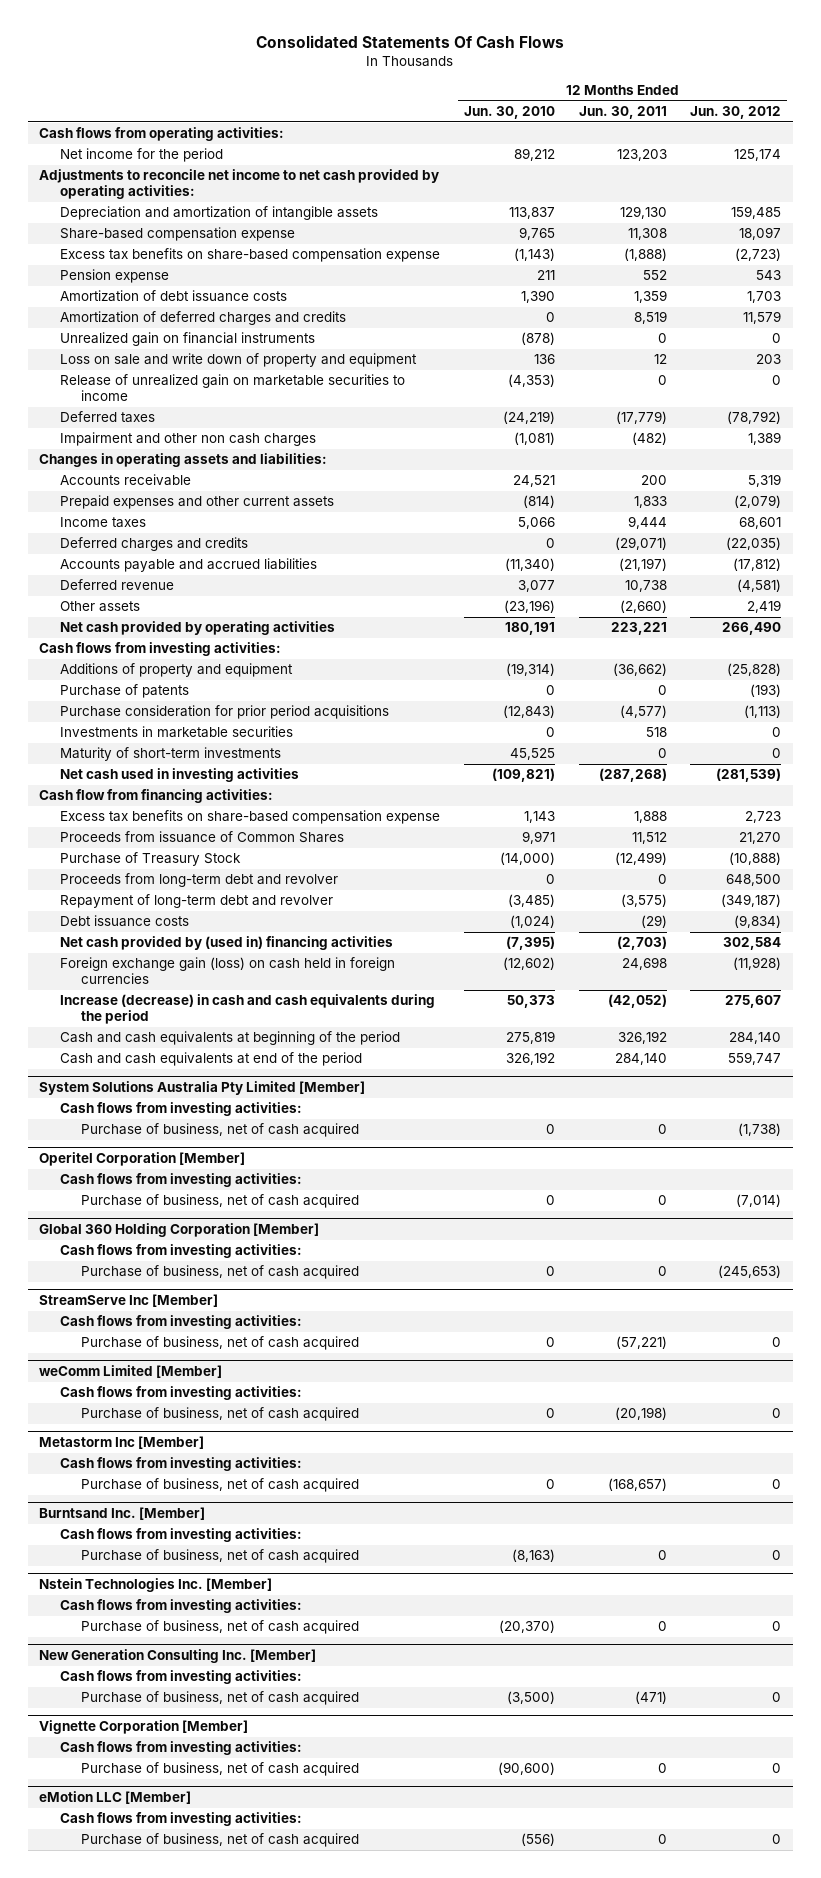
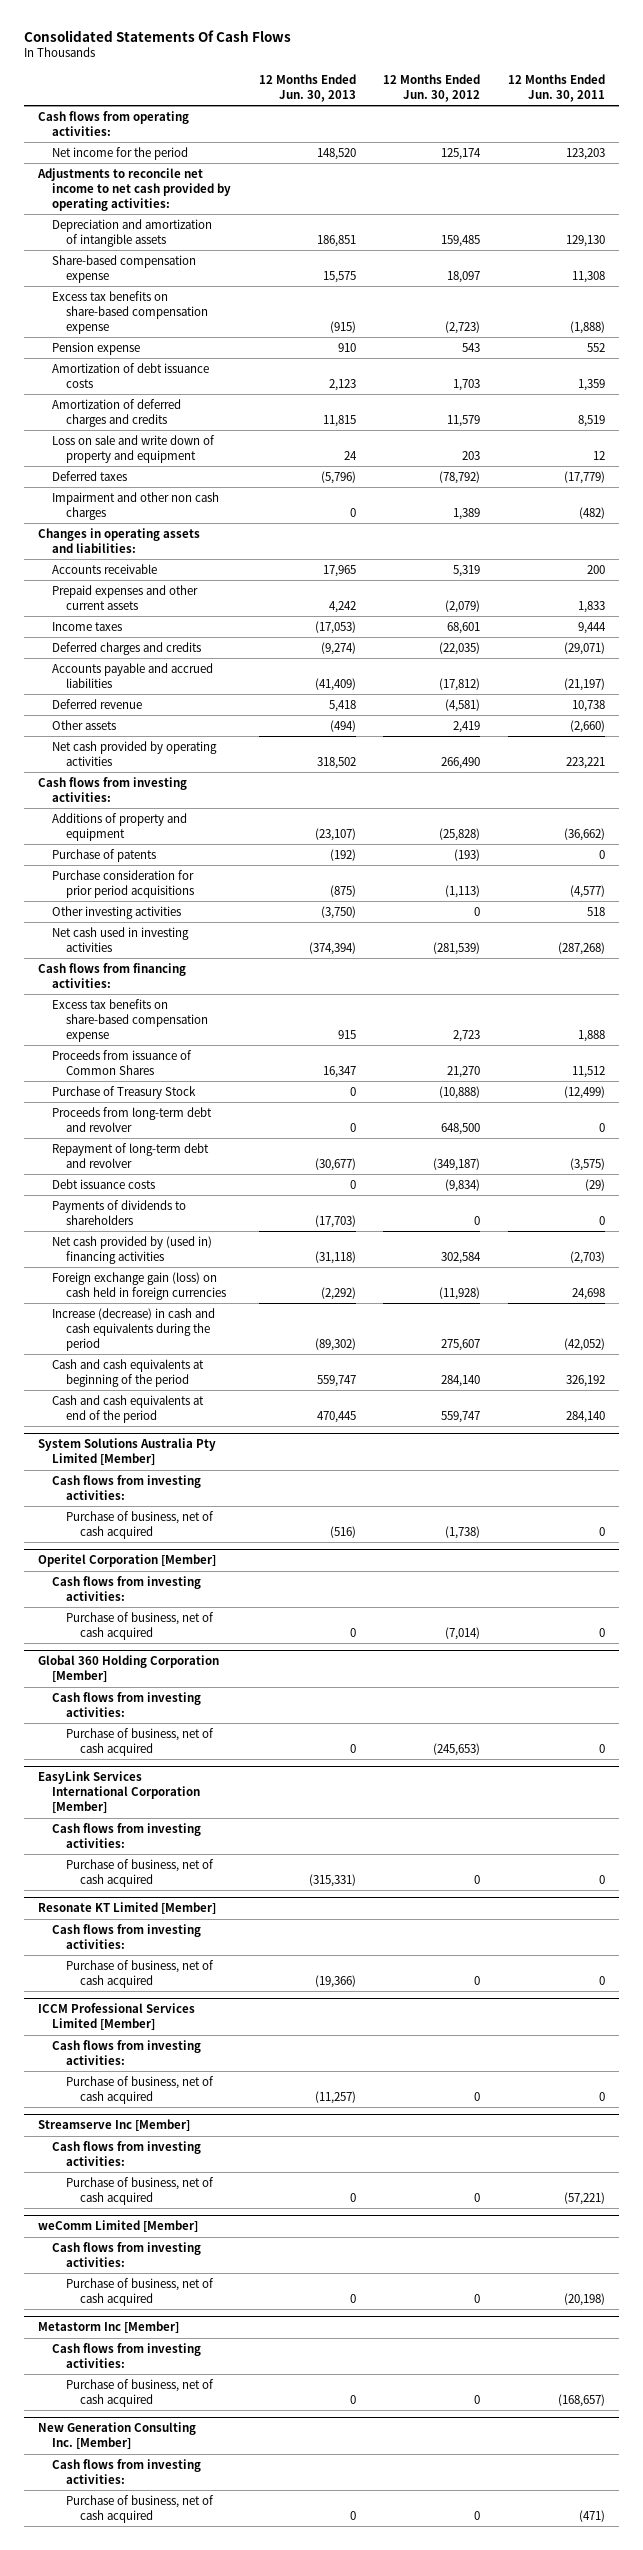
[463,105,555,119] Jun. 30, 2010 -> none
none -> [258,73,356,102] 12 Months Ended Jun. 30, 2013
[60,332,316,347] Unrealized gain on financial instruments -> none
[60,374,406,402] Release of unrealized gain on marketable securities to income -> none
[60,747,282,762] Maturity of short-term investments -> none
[60,726,294,739] Investments in marketable securities -> [51,905,181,919] Other investing activities
[39,789,274,804] Cash flow from financing activities: -> [37,962,186,988] Cash flows from financing activities:
none -> [51,1199,186,1225] Payments of dividends to shareholders
[39,1294,219,1308] StreamServe Inc [Member] -> none
none -> [37,1771,200,1814] EasyLink Services International Corporation [Member]
none -> [65,1858,214,1887] Purchase of business, net of cash acquired
none -> [37,1902,216,1915] Resonate KT Limited [Member]
none -> [51,1923,201,1949] Cash flows from investing activities:
none -> [65,1959,214,1988] Purchase of business, net of cash acquired
none -> [37,2003,195,2031] ICCM Professional Services Limited [Member]
none -> [51,2039,201,2065] Cash flows from investing activities:
none -> [65,2075,214,2104] Purchase of business, net of cash acquired
none -> [37,2119,190,2132] Streamserve Inc [Member]
none -> [51,2140,201,2166] Cash flows from investing activities:
[39,1507,206,1521] Burntsand Inc. [Member] -> none
[60,1528,303,1543] Cash flows from investing activities: -> none
[81,1549,360,1564] Purchase of business, net of cash acquired -> none
[39,1578,273,1593] Nstein Technologies Inc. [Member] -> none
[60,1599,303,1614] Cash flows from investing activities: -> none
[81,1620,360,1635] Purchase of business, net of cash acquired -> none
[39,1720,249,1735] Vignette Corporation [Member] -> none
[60,1741,303,1756] Cash flows from investing activities: -> none
[81,1762,360,1777] Purchase of business, net of cash acquired -> none
[39,1791,192,1805] eMotion LLC [Member] -> none
[60,1812,303,1827] Cash flows from investing activities: -> none
[81,1833,360,1848] Purchase of business, net of cash acquired -> none

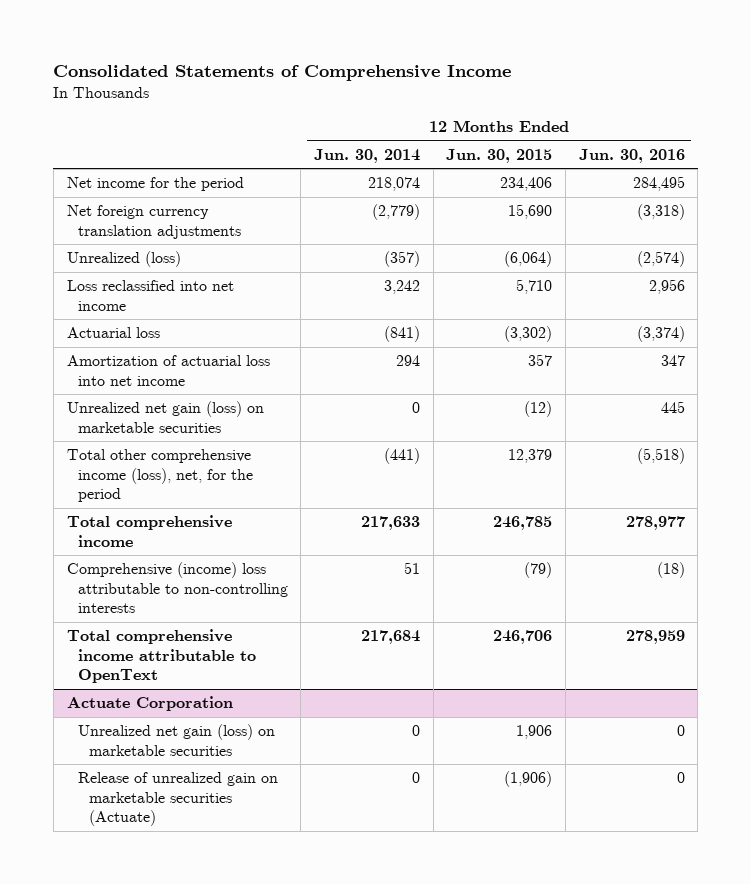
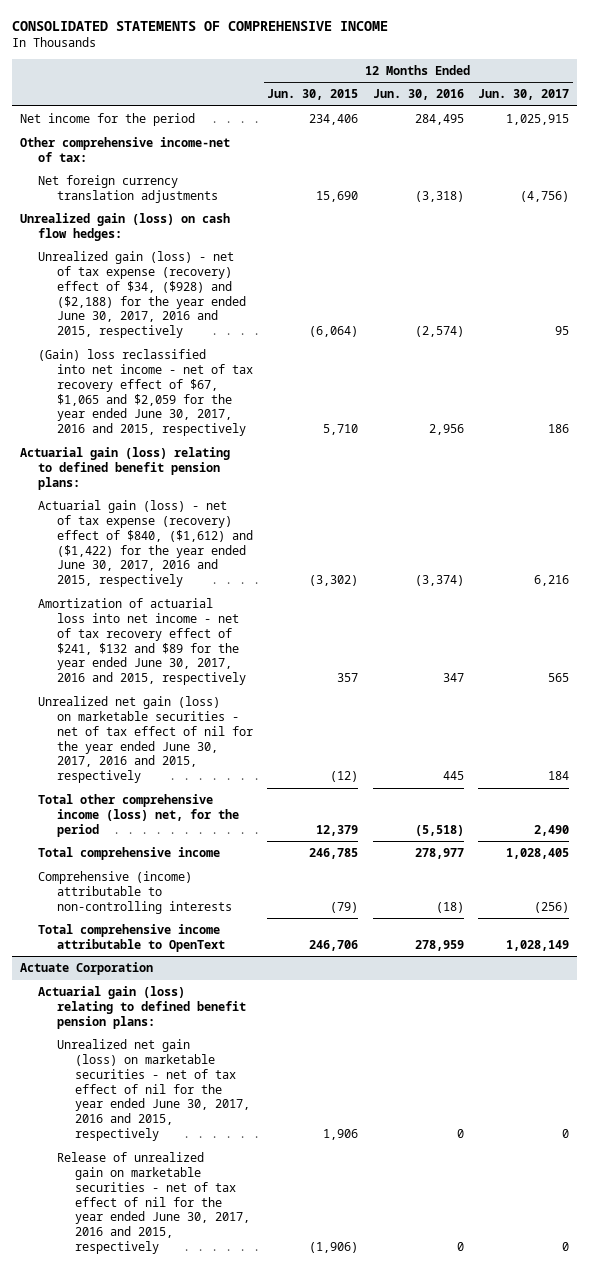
[53,64,512,81] Consolidated Statements of Comprehensive Income -> [12,20,389,31] CONSOLIDATED STATEMENTS OF COMPREHENSIVE INCOME
[313,148,420,163] Jun. 30, 2014 -> none
none -> [478,89,570,101] Jun. 30, 2017
none -> [19,137,230,162] Other comprehensive income-net of tax:
none -> [19,213,230,241] Unrealized gain (loss) on cash flow hedges:
[66,251,181,268] Unrealized (loss) -> [38,251,246,339] Unrealized gain (loss) - net of tax expense (recovery) effect of $34, ($928) and ($2,188) for the year ended June 30, 2017, 2016 and 2015, respectively
[66,280,234,311] Loss reclassified into net income -> [38,349,253,437] (Gain) loss reclassified into net income - net of tax recovery effect of $67, $1,065 and $2,059 for the year ended June 30, 2017, 2016 and 2015, respectively
none -> [19,447,230,490] Actuarial gain (loss) relating to defined benefit pension plans:
[66,327,160,339] Actuarial loss -> [38,500,253,588] Actuarial gain (loss) - net of tax expense (recovery) effect of $840, ($1,612) and ($1,422) for the year ended June 30, 2017, 2016 and 2015, respectively
[66,355,270,386] Amortization of actuarial loss into net income -> [38,598,246,686] Amortization of actuarial loss into net income - net of tax recovery effect of $241, $132 and $89 for the year ended June 30, 2017, 2016 and 2015, respectively
[66,401,264,433] Unrealized net gain (loss) on marketable securities -> [38,696,253,784] Unrealized net gain (loss) on marketable securities - net of tax effect of nil for the year ended June 30, 2017, 2016 and 2015, respectively
[66,449,253,503] Total other comprehensive income (loss), net, for the period -> [38,794,239,837] Total other comprehensive income (loss) net, for the period
[66,562,288,614] Comprehensive (income) loss attributable to non-controlling interests -> [38,871,232,914] Comprehensive (income) attributable to non-controlling interests
none -> [38,986,246,1029] Actuarial gain (loss) relating to defined benefit pension plans:
[77,724,275,756] Unrealized net gain (loss) on marketable securities -> [56,1039,251,1142] Unrealized net gain (loss) on marketable securities - net of tax effect of nil for the year ended June 30, 2017, 2016 and 2015, respectively
[77,772,278,827] Release of unrealized gain on marketable securities (Actuate) -> [56,1152,251,1255] Release of unrealized gain on marketable securities - net of tax effect of nil for the year ended June 30, 2017, 2016 and 2015, respectively

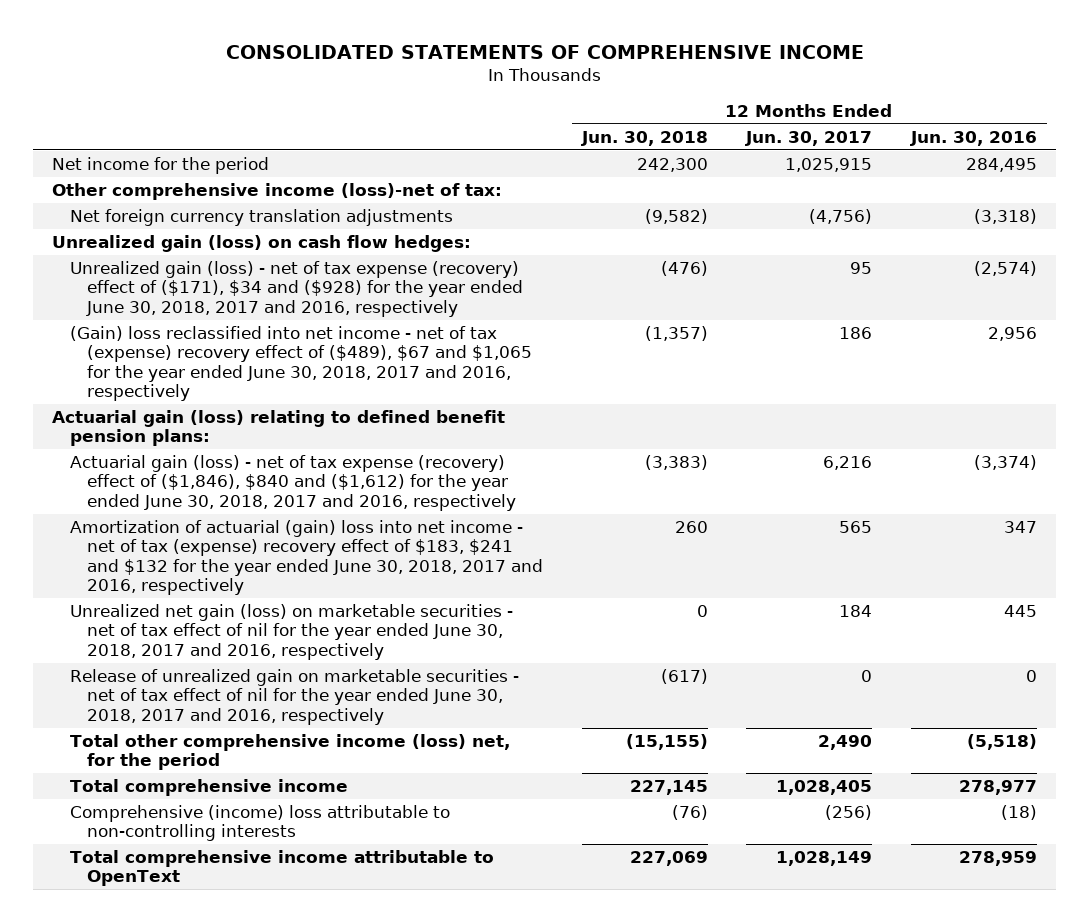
[267,89,359,101] Jun. 30, 2015 -> none
none -> [580,130,708,146] Jun. 30, 2018
[19,137,230,162] Other comprehensive income-net of tax: -> [52,183,503,201] Other comprehensive income (loss)-net of tax:
[38,251,246,339] Unrealized gain (loss) - net of tax expense (recovery) effect of $34, ($928) and ($2,188) for the year ended June 30, 2017, 2016 and 2015, respectively -> [69,261,524,317] Unrealized gain (loss) - net of tax expense (recovery) effect of ($171), $34 and ($928) for the year ended June 30, 2018, 2017 and 2016, respectively
[38,349,253,437] (Gain) loss reclassified into net income - net of tax recovery effect of $67, $1,065 and $2,059 for the year ended June 30, 2017, 2016 and 2015, respectively -> [69,326,533,402] (Gain) loss reclassified into net income - net of tax (expense) recovery effect of ($489), $67 and $1,065 for the year ended June 30, 2018, 2017 and 2016, respectively
[38,500,253,588] Actuarial gain (loss) - net of tax expense (recovery) effect of $840, ($1,612) and ($1,422) for the year ended June 30, 2017, 2016 and 2015, respectively -> [69,455,517,511] Actuarial gain (loss) - net of tax expense (recovery) effect of ($1,846), $840 and ($1,612) for the year ended June 30, 2018, 2017 and 2016, respectively
[38,598,246,686] Amortization of actuarial loss into net income - net of tax recovery effect of $241, $132 and $89 for the year ended June 30, 2017, 2016 and 2015, respectively -> [69,520,544,596] Amortization of actuarial (gain) loss into net income - net of tax (expense) recovery effect of $183, $241 and $132 for the year ended June 30, 2018, 2017 and 2016, respectively
[38,696,253,784] Unrealized net gain (loss) on marketable securities - net of tax effect of nil for the year ended June 30, 2017, 2016 and 2015, respectively -> [69,604,513,660] Unrealized net gain (loss) on marketable securities - net of tax effect of nil for the year ended June 30, 2018, 2017 and 2016, respectively
none -> [69,669,519,725] Release of unrealized gain on marketable securities - net of tax effect of nil for the year ended June 30, 2018, 2017 and 2016, respectively
[38,871,232,914] Comprehensive (income) attributable to non-controlling interests -> [69,805,450,842] Comprehensive (income) loss attributable to non-controlling interests
[19,962,153,976] Actuate Corporation -> none
[38,986,246,1029] Actuarial gain (loss) relating to defined benefit pension plans: -> none
[56,1039,251,1142] Unrealized net gain (loss) on marketable securities - net of tax effect of nil for the year ended June 30, 2017, 2016 and 2015, respectively -> none
[56,1152,251,1255] Release of unrealized gain on marketable securities - net of tax effect of nil for the year ended June 30, 2017, 2016 and 2015, respectively -> none

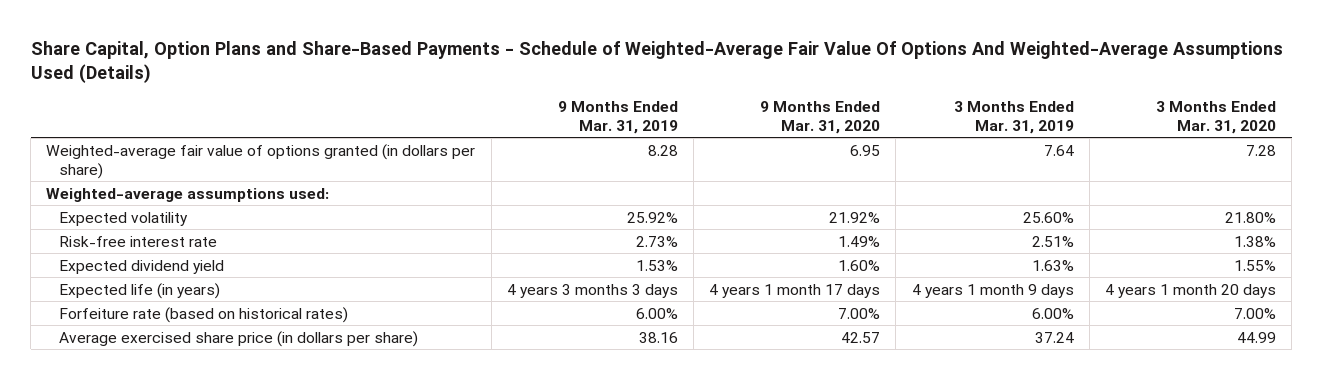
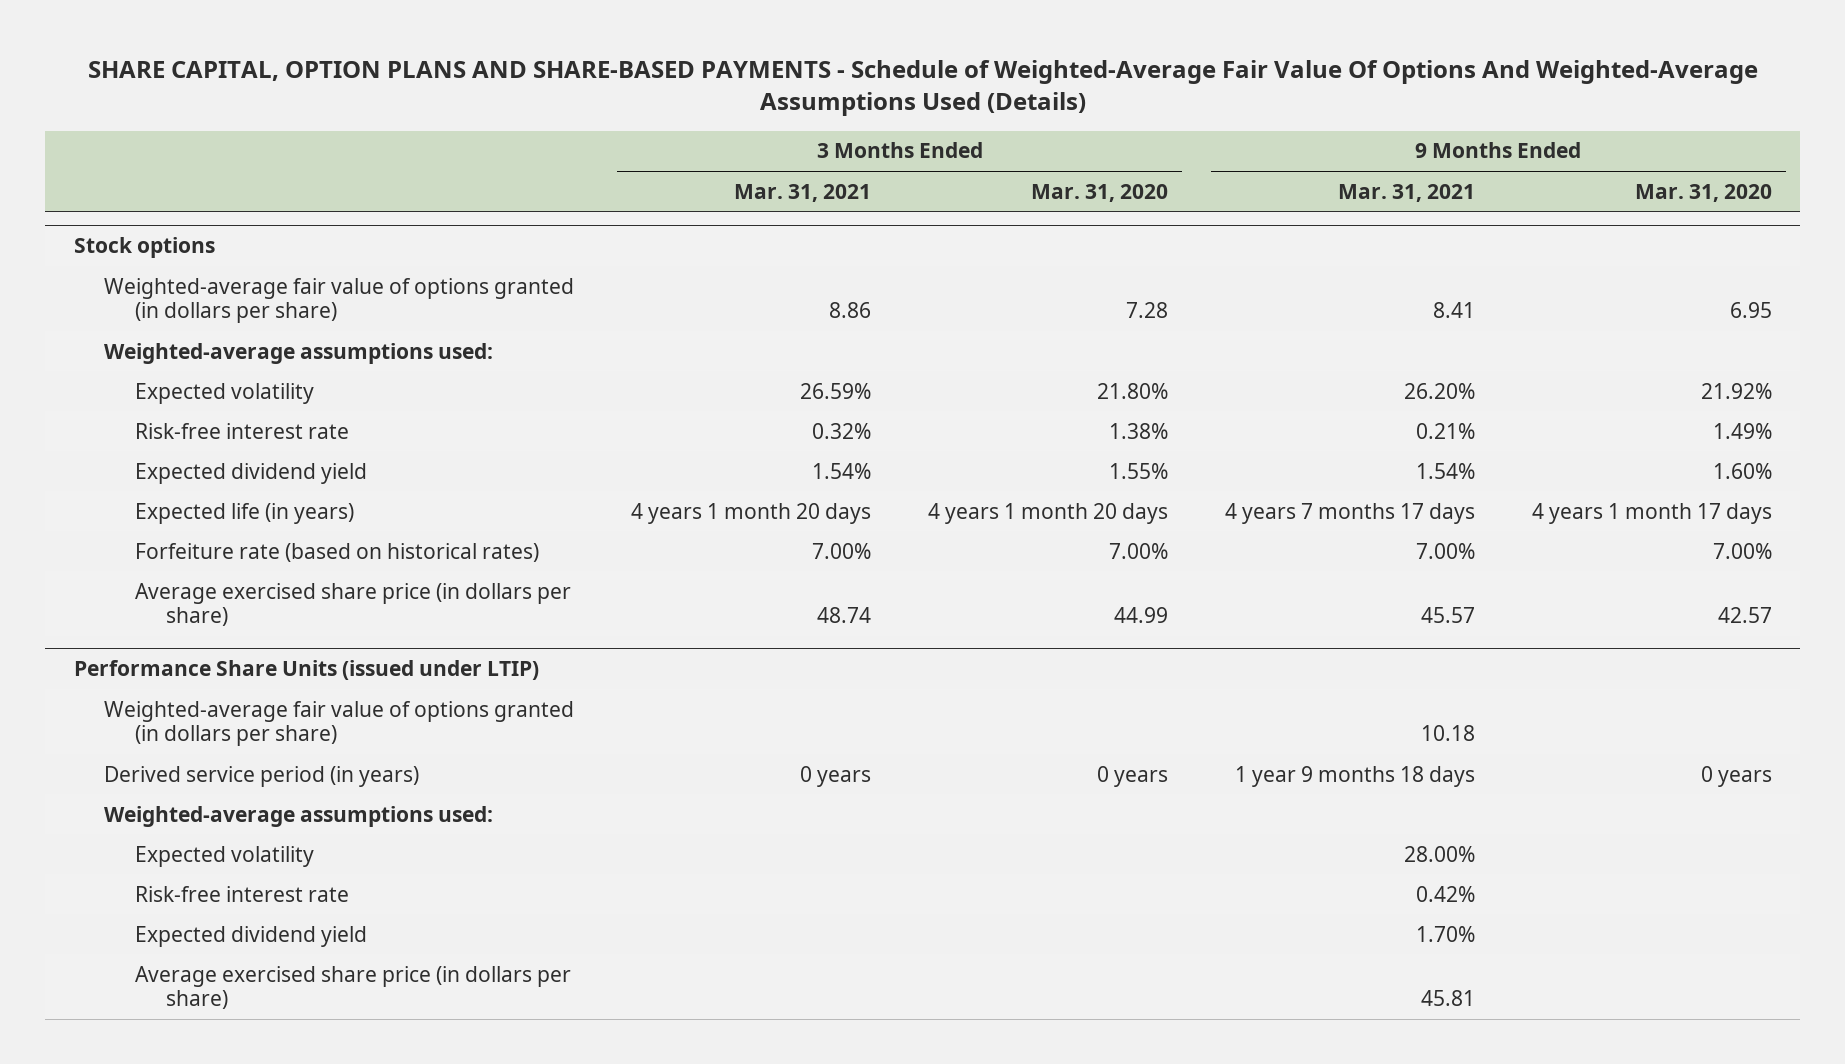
[30,40,1283,83] Share Capital, Option Plans and Share-Based Payments - Schedule of Weighted-Average Fair Value Of Options And Weighted-Average Assumptions Used (Details) -> [87,59,1758,116] SHARE CAPITAL, OPTION PLANS AND SHARE-BASED PAYMENTS - Schedule of Weighted-Average Fair Value Of Options And Weighted-Average Assumptions Used (Details)
[557,100,678,134] 9 Months Ended Mar. 31, 2019 -> none
[953,100,1074,134] 3 Months Ended Mar. 31, 2019 -> none
none -> [734,183,872,202] Mar. 31, 2021
none -> [1337,183,1475,202] Mar. 31, 2021
none -> [73,237,215,259] Stock options
none -> [73,660,539,681] Performance Share Units (issued under LTIP)
none -> [104,700,575,747] Weighted-average fair value of options granted (in dollars per share)
none -> [104,765,420,787] Derived service period (in years)
none -> [104,805,494,827] Weighted-average assumptions used:
none -> [135,845,315,867] Expected volatility
none -> [135,885,350,902] Risk-free interest rate
none -> [135,925,368,947] Expected dividend yield
none -> [135,965,572,1010] Average exercised share price (in dollars per share)

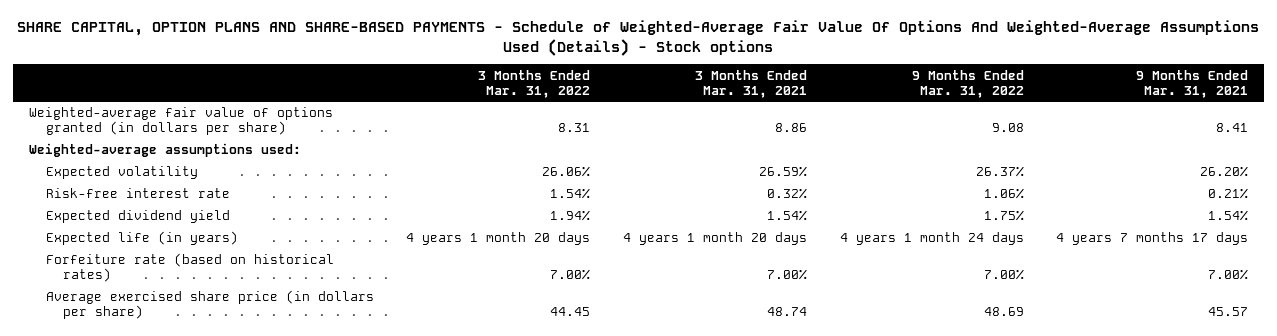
[87,59,1758,116] SHARE CAPITAL, OPTION PLANS AND SHARE-BASED PAYMENTS - Schedule of Weighted-Average Fair Value Of Options And Weighted-Average Assumptions Used (Details) -> [17,20,1260,56] SHARE CAPITAL, OPTION PLANS AND SHARE-BASED PAYMENTS - Schedule of Weighted-Average Fair Value Of Options And Weighted-Average Assumptions Used (Details) - Stock options
[1031,183,1169,202] Mar. 31, 2020 -> none
[1634,183,1772,202] Mar. 31, 2020 -> none
none -> [478,69,591,98] 3 Months Ended Mar. 31, 2022
none -> [911,69,1024,98] 9 Months Ended Mar. 31, 2022
[73,237,215,259] Stock options -> none
[73,660,539,681] Performance Share Units (issued under LTIP) -> none
[104,700,575,747] Weighted-average fair value of options granted (in dollars per share) -> none
[104,765,420,787] Derived service period (in years) -> none
[104,805,494,827] Weighted-average assumptions used: -> none
[135,845,315,867] Expected volatility -> none
[135,885,350,902] Risk-free interest rate -> none
[135,925,368,947] Expected dividend yield -> none
[135,965,572,1010] Average exercised share price (in dollars per share) -> none

